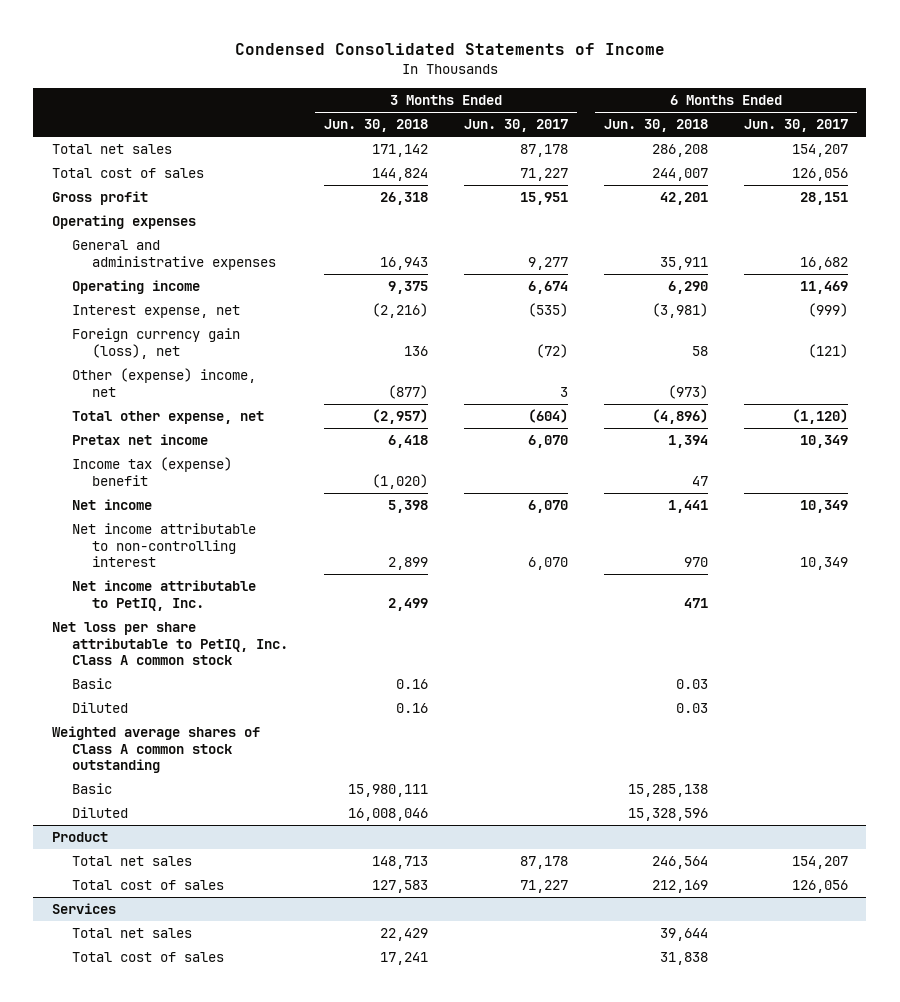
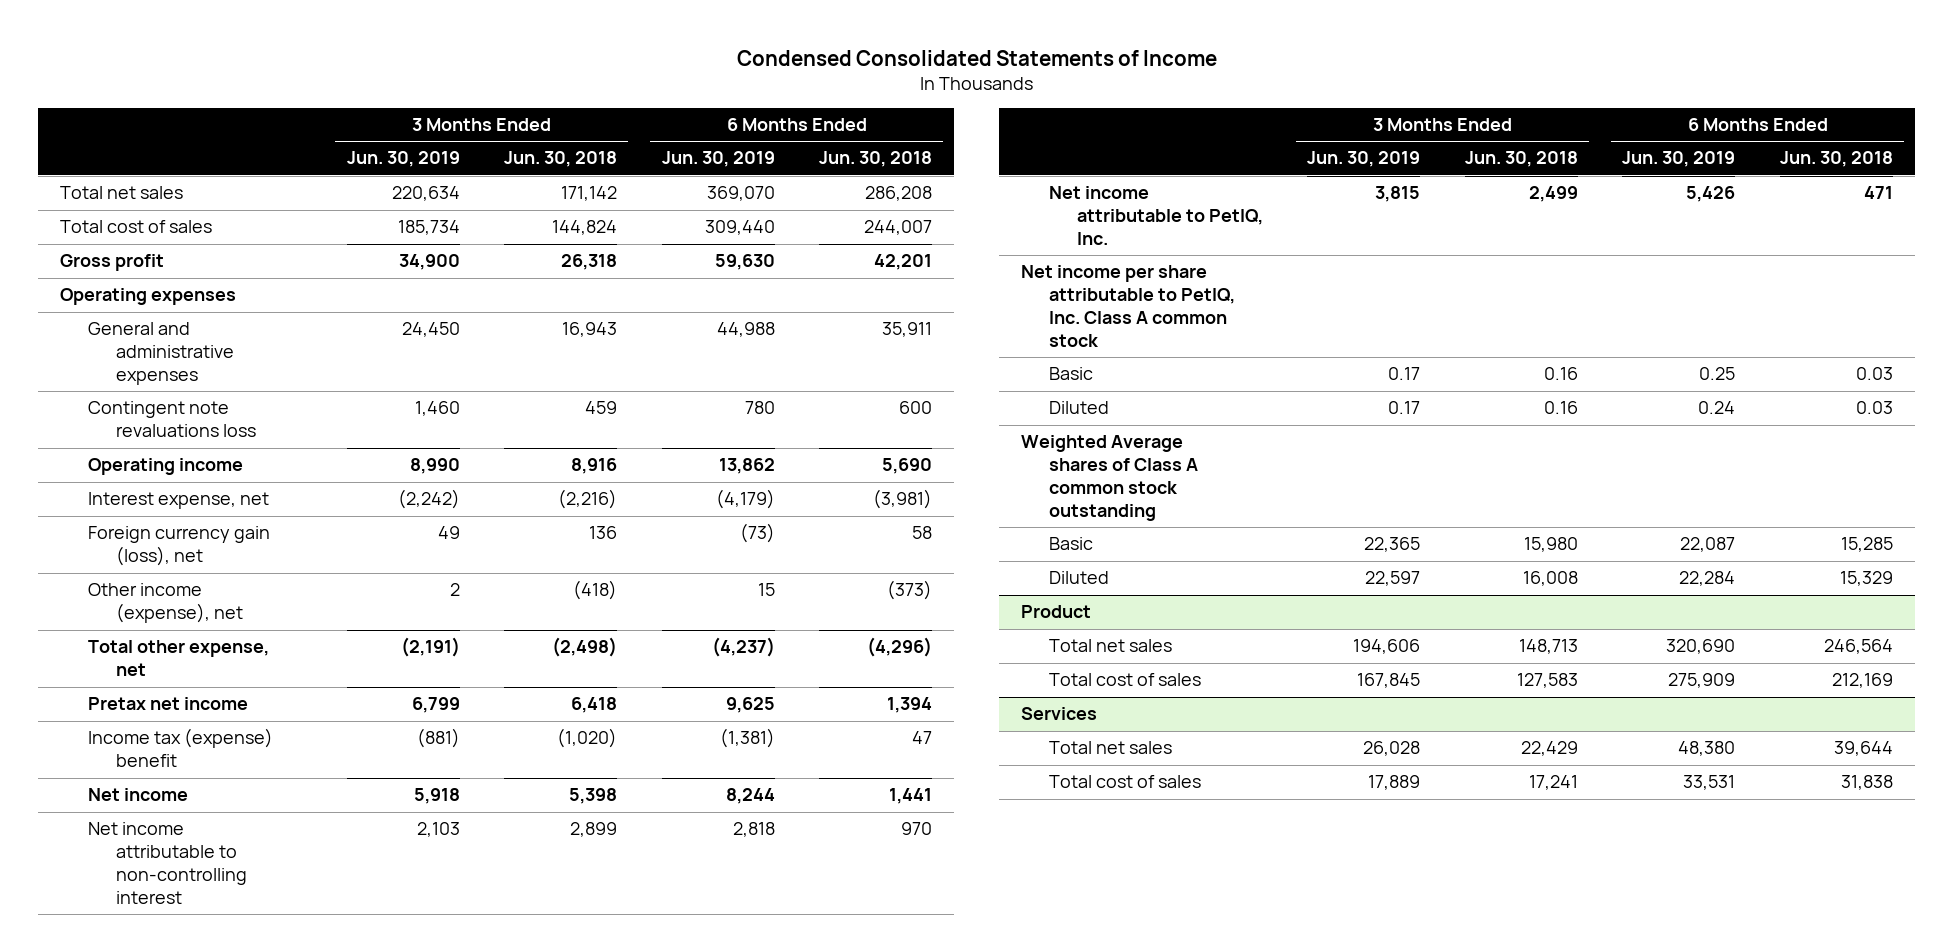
[463,119,568,133] Jun. 30, 2017 -> none
[744,119,849,133] Jun. 30, 2017 -> none
none -> [346,151,460,168] Jun. 30, 2019
none -> [661,151,775,168] Jun. 30, 2019
none -> [88,401,257,438] Contingent note revaluations loss
[387,281,428,295] 9,375 -> [571,458,618,475] 8,916
[668,281,709,295] 6,290 -> [882,458,933,475] 5,690
[71,368,256,397] Other (expense) income, net -> [88,583,244,624] Other income (expense), net
[387,384,428,399] (877) -> [573,580,618,601] (418)
[668,384,709,399] (973) -> [887,580,933,601] (373)
[371,409,428,425] (2,957) -> [552,637,618,658] (2,498)
[652,409,709,425] (4,896) -> [867,637,933,658] (4,296)
[51,622,288,666] Net loss per share attributable to PetIQ, Inc. Class A common stock -> [1021,265,1235,348] Net income per share attributable to PetIQ, Inc. Class A common stock
[51,726,260,774] Weighted average shares of Class A common stock outstanding -> [1021,435,1198,522] Weighted Average shares of Class A common stock outstanding
[347,784,428,798] 15,980,111 -> [1523,537,1578,553] 15,980
[628,784,709,798] 15,285,138 -> [1840,537,1893,553] 15,285
[347,808,428,822] 16,008,046 -> [1522,571,1578,587] 16,008
[628,808,709,822] 15,328,596 -> [1839,571,1893,587] 15,329

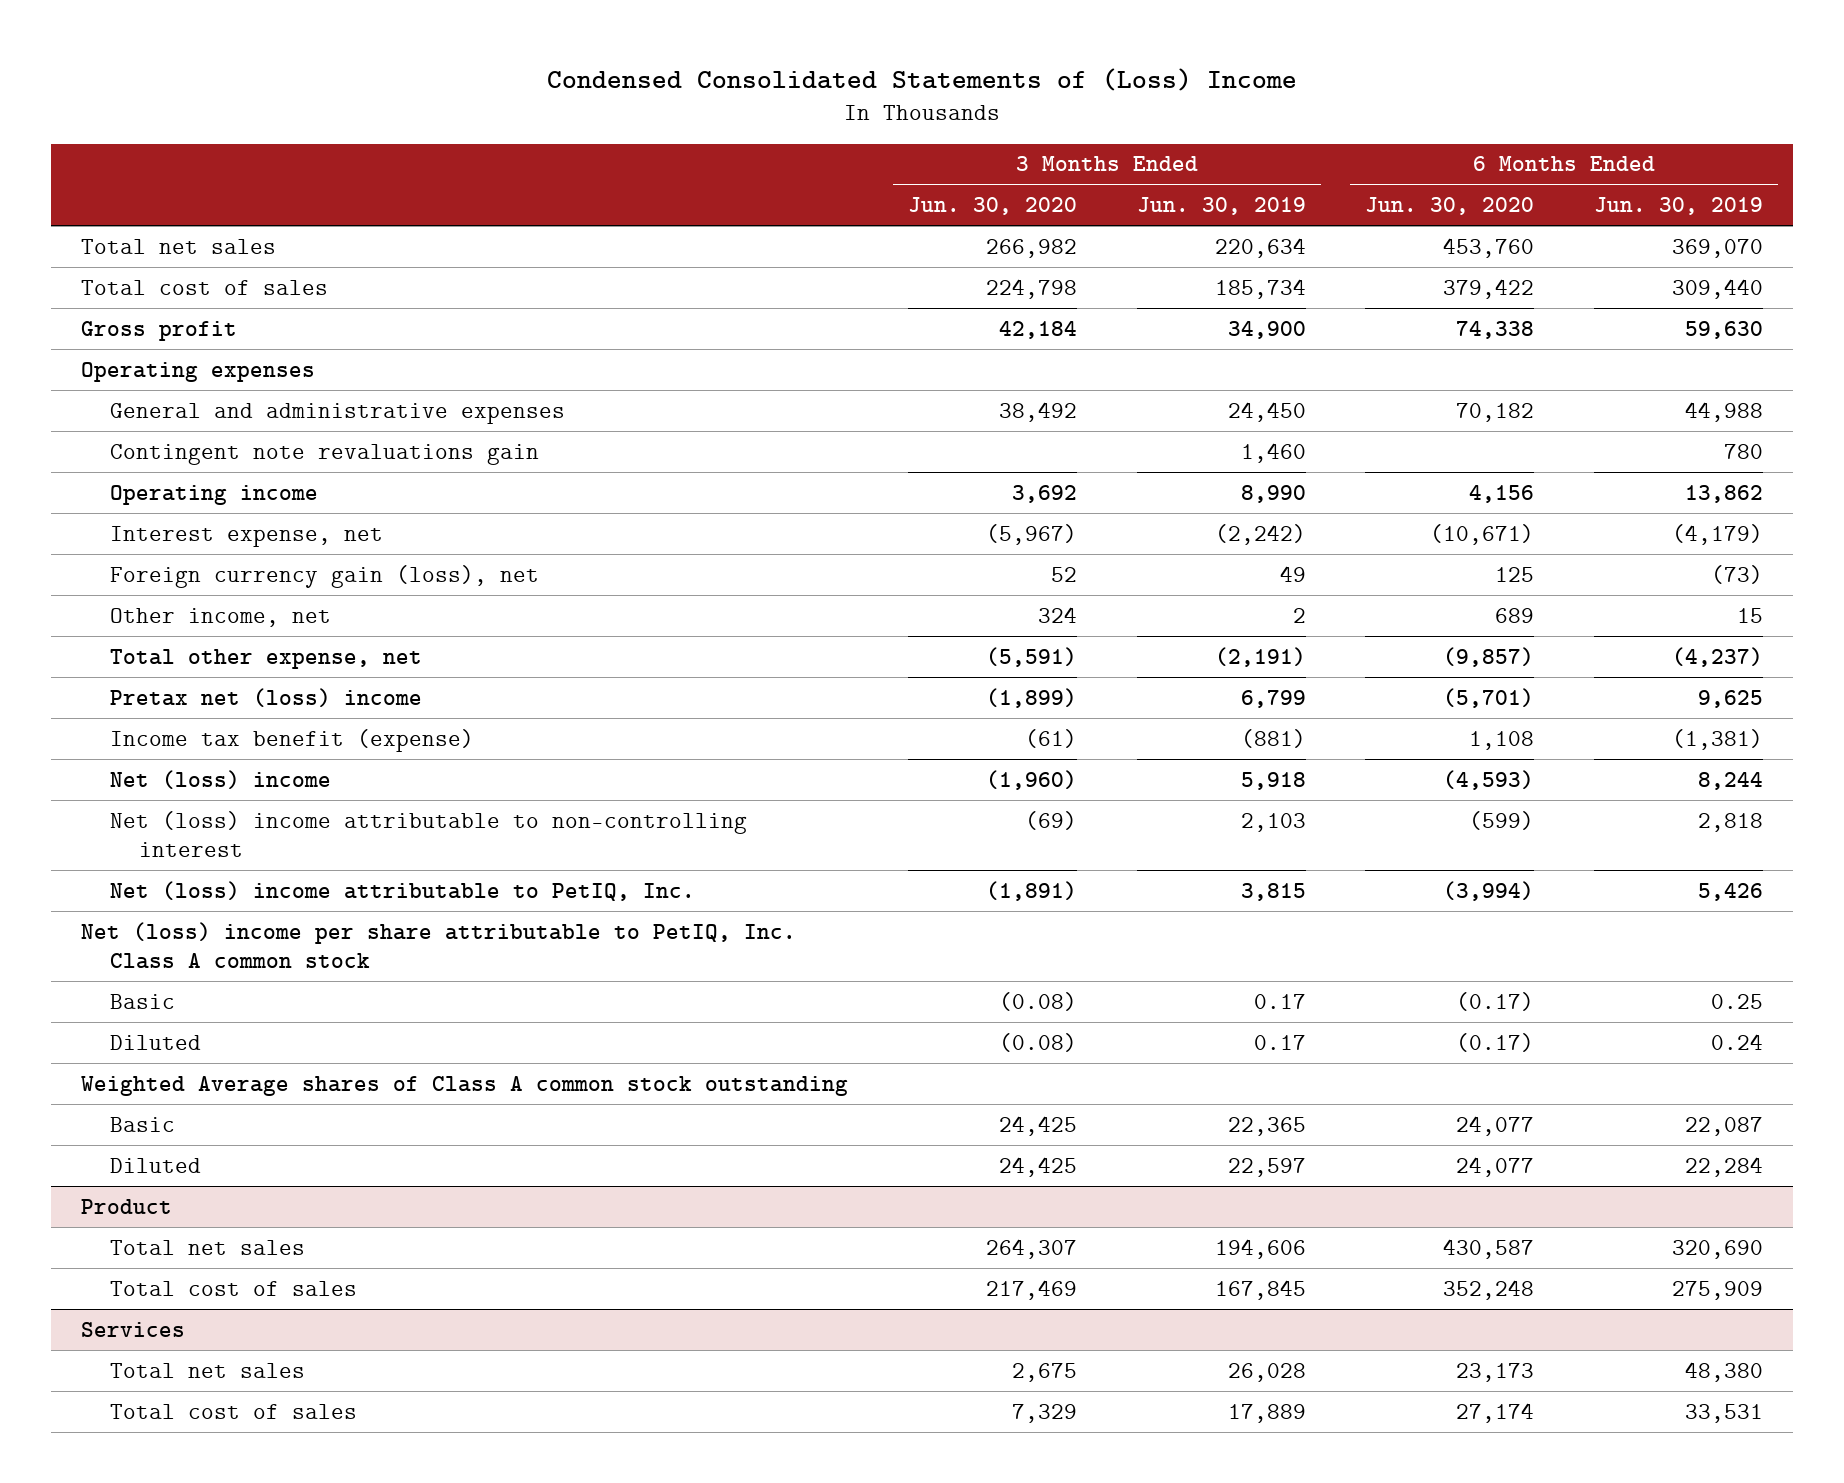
[736,49,1217,66] Condensed Consolidated Statements of Income -> [547,67,1298,91] Condensed Consolidated Statements of (Loss) Income
[504,151,618,168] Jun. 30, 2018 -> none
[819,151,933,168] Jun. 30, 2018 -> none
none -> [907,197,1077,216] Jun. 30, 2020
none -> [1365,197,1535,216] Jun. 30, 2020
[88,401,257,438] Contingent note revaluations loss -> [110,443,540,465] Contingent note revaluations gain
[88,583,244,624] Other income (expense), net -> [110,607,332,627] Other income, net
[88,697,249,711] Pretax net income -> [110,687,423,707] Pretax net (loss) income
[88,728,274,768] Income tax (expense) benefit -> [110,728,475,752] Income tax benefit (expense)
[88,788,189,802] Net income -> [110,769,332,789] Net (loss) income
[88,822,248,905] Net income attributable to non-controlling interest -> [110,810,748,857] Net (loss) income attributable to non-controlling interest
[1048,186,1263,246] Net income attributable to PetIQ, Inc. -> [110,880,696,901] Net (loss) income attributable to PetIQ, Inc.
[1021,265,1235,348] Net income per share attributable to PetIQ, Inc. Class A common stock -> [80,921,796,969] Net (loss) income per share attributable to PetIQ, Inc. Class A common stock

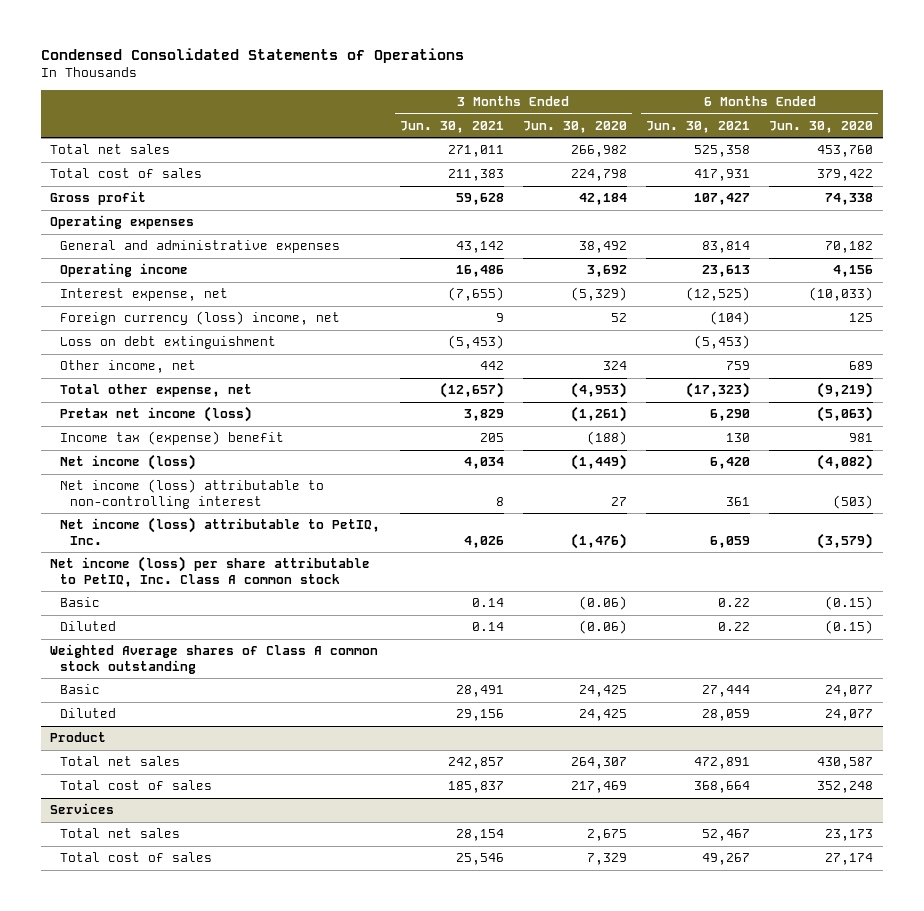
[547,67,1298,91] Condensed Consolidated Statements of (Loss) Income -> [40,48,464,64] Condensed Consolidated Statements of Operations
[1136,197,1306,216] Jun. 30, 2019 -> none
[1594,197,1764,216] Jun. 30, 2019 -> none
none -> [399,120,504,133] Jun. 30, 2021
none -> [646,120,751,133] Jun. 30, 2021
[110,443,540,465] Contingent note revaluations gain -> none
[985,523,1077,545] (5,967) -> [570,287,627,302] (5,329)
[1430,523,1535,545] (10,671) -> [809,287,874,302] (10,033)
[110,564,540,588] Foreign currency gain (loss), net -> [60,311,341,326] Foreign currency (loss) income, net
none -> [60,336,277,350] Loss on debt extinguishment
[985,646,1077,667] (5,591) -> [570,382,627,399] (4,953)
[1443,646,1535,667] (9,857) -> [817,382,874,399] (9,219)
[110,687,423,707] Pretax net (loss) income -> [60,406,253,423] Pretax net income (loss)
[985,687,1077,708] (1,899) -> [570,406,627,423] (1,261)
[1443,687,1535,708] (5,701) -> [817,406,874,423] (5,063)
[110,728,475,752] Income tax benefit (expense) -> [60,431,285,446] Income tax (expense) benefit
[1024,728,1077,748] (61) -> [586,431,627,446] (188)
[1469,730,1535,750] 1,108 -> [849,433,874,443] 981
[110,769,332,789] Net (loss) income -> [60,454,197,471] Net income (loss)
[985,769,1077,790] (1,960) -> [570,454,627,471] (1,449)
[1443,769,1535,790] (4,593) -> [817,454,874,471] (4,082)
[110,810,748,857] Net (loss) income attributable to non-controlling interest -> [60,479,325,509] Net income (loss) attributable to non-controlling interest
[1024,810,1077,830] (69) -> [610,496,627,506] 27
[1469,810,1535,830] (599) -> [833,494,874,509] (503)
[110,880,696,901] Net (loss) income attributable to PetIQ, Inc. -> [60,517,381,545] Net income (loss) attributable to PetIQ, Inc.
[985,880,1077,901] (1,891) -> [570,532,627,549] (1,476)
[1443,880,1535,901] (3,994) -> [817,532,874,549] (3,579)
[80,921,796,969] Net (loss) income per share attributable to PetIQ, Inc. Class A common stock -> [50,556,371,587] Net income (loss) per share attributable to PetIQ, Inc. Class A common stock
[998,991,1077,1011] (0.08) -> [578,596,627,611] (0.06)
[1456,991,1535,1011] (0.17) -> [825,596,874,611] (0.15)
[998,1032,1077,1052] (0.08) -> [578,620,627,635] (0.06)
[1456,1032,1535,1052] (0.17) -> [825,620,874,635] (0.15)

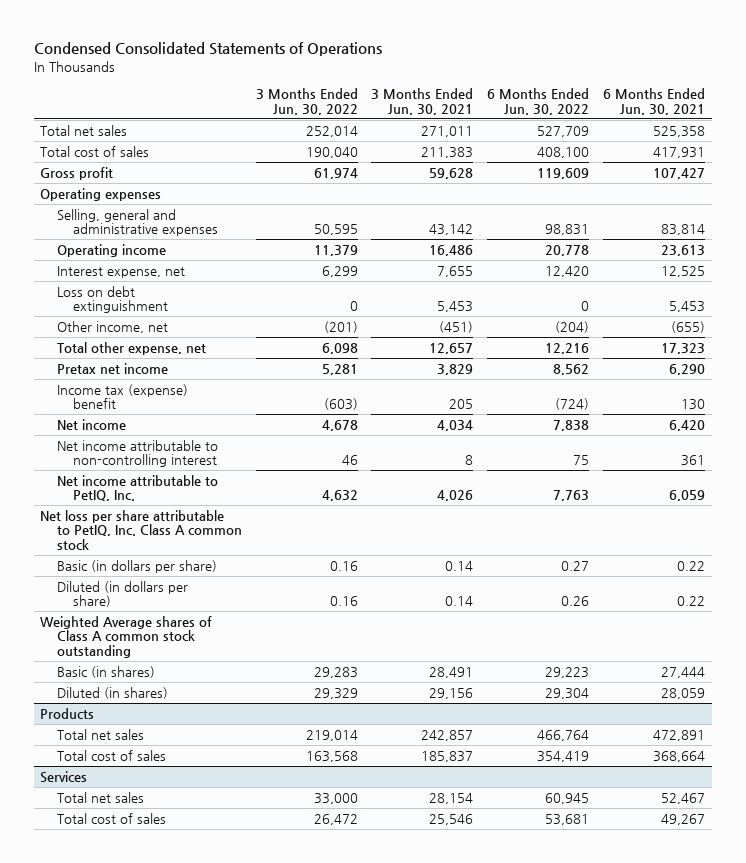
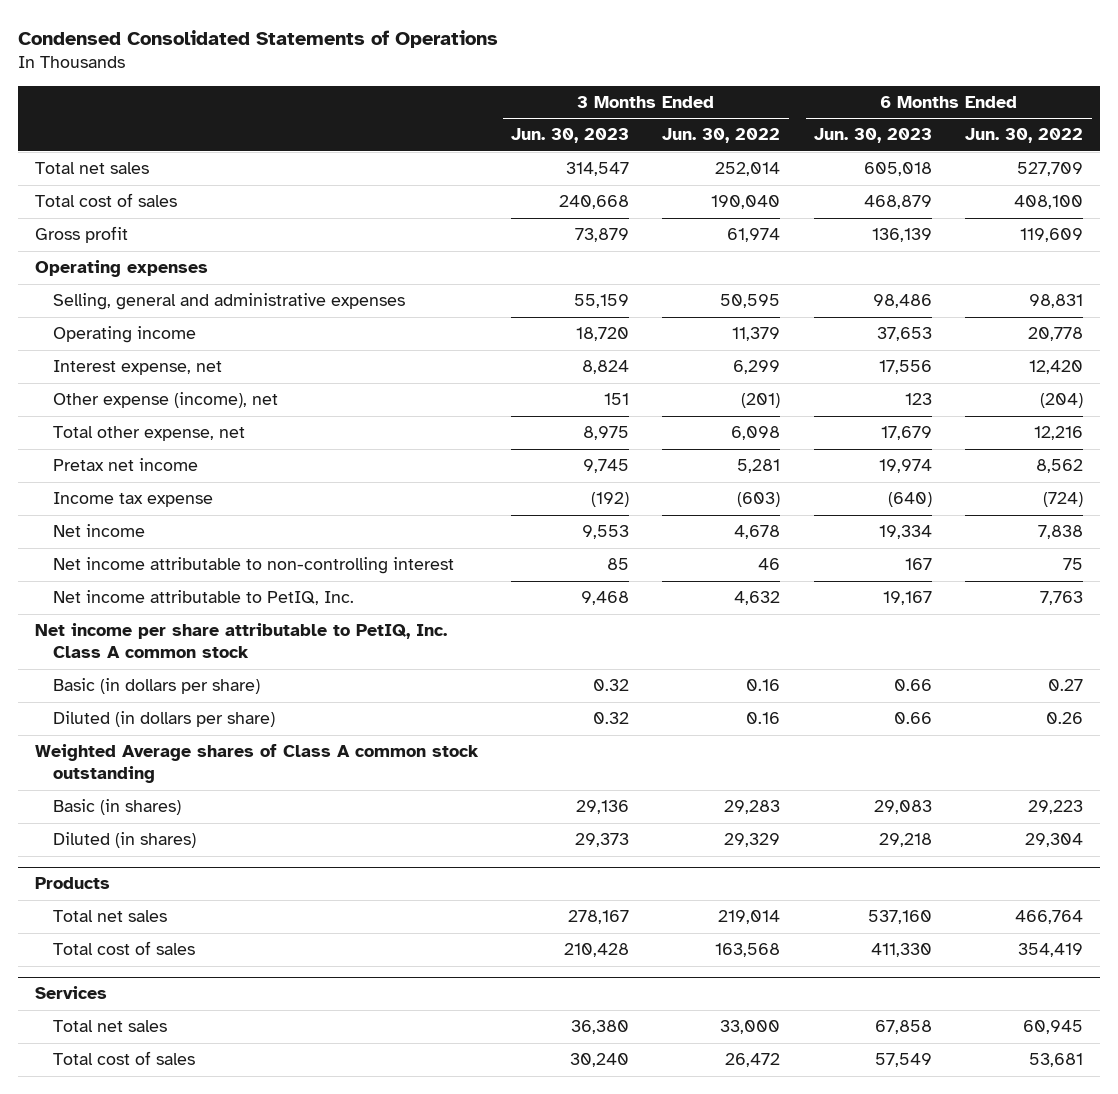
[371,88,474,115] 3 Months Ended Jun. 30, 2021 -> none
[603,88,706,115] 6 Months Ended Jun. 30, 2021 -> none
none -> [511,128,630,144] Jun. 30, 2023
none -> [813,128,932,144] Jun. 30, 2023
[56,285,168,314] Loss on debt extinguishment -> none
[56,320,168,333] Other income, net -> [53,392,279,409] Other expense (income), net
[56,383,188,410] Income tax (expense) benefit -> [53,492,214,508] Income tax expense
[40,509,242,551] Net loss per share attributable to PetIQ, Inc. Class A common stock -> [34,623,447,659] Net income per share attributable to PetIQ, Inc. Class A common stock

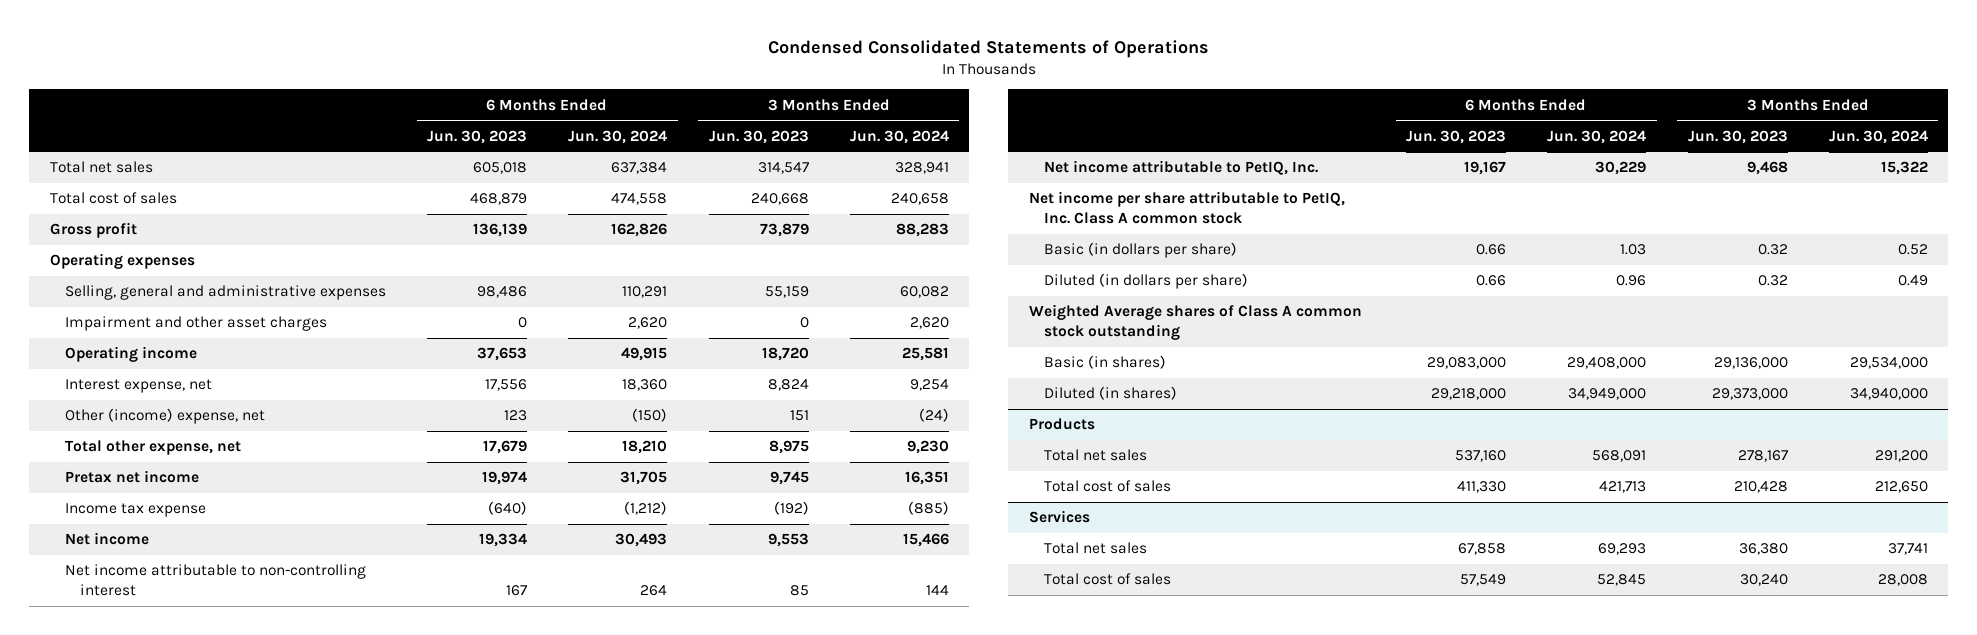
[662,128,781,144] Jun. 30, 2022 -> none
[965,128,1084,144] Jun. 30, 2022 -> none
none -> [568,129,668,144] Jun. 30, 2024
none -> [849,129,949,144] Jun. 30, 2024
none -> [65,316,328,332] Impairment and other asset charges
[53,392,279,409] Other expense (income), net -> [65,408,266,425] Other (income) expense, net
[576,800,630,815] 29,136 -> [1713,357,1788,370] 29,136,000
[873,800,932,815] 29,083 -> [1427,357,1507,370] 29,083,000
[575,833,630,848] 29,373 -> [1711,388,1788,401] 29,373,000
[878,833,932,848] 29,218 -> [1431,388,1507,401] 29,218,000

